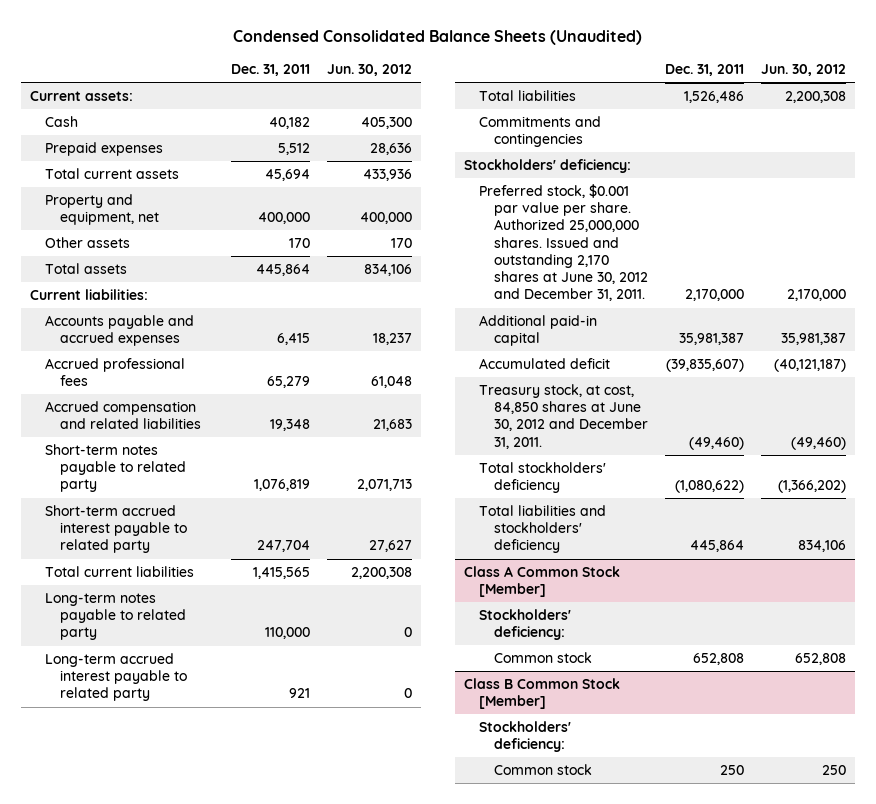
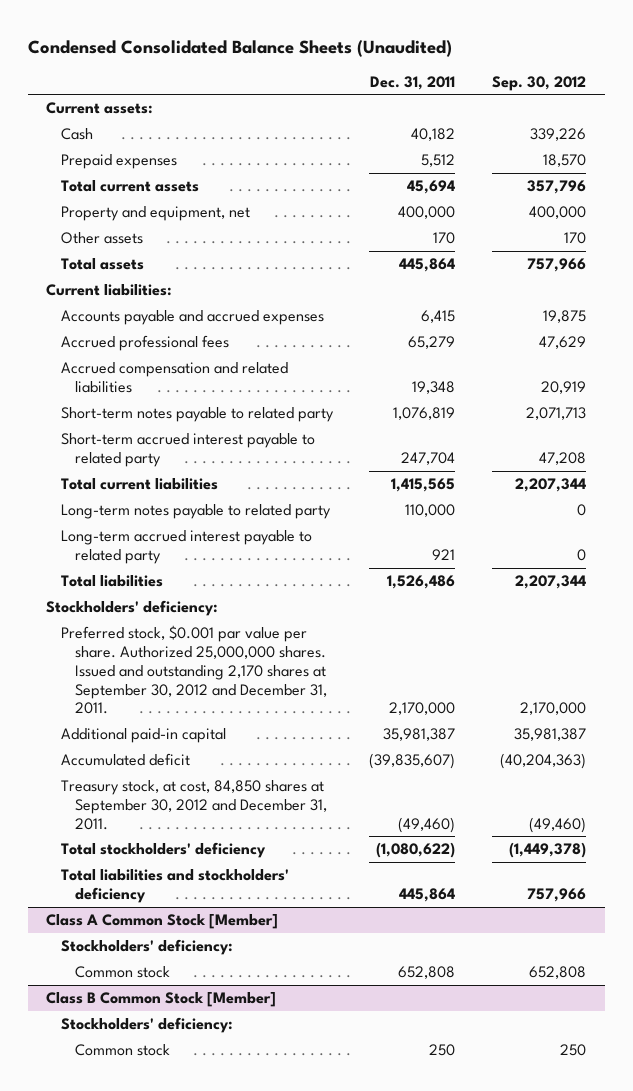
[327,64,413,77] Jun. 30, 2012 -> none
none -> [492,75,587,91] Sep. 30, 2012
[478,115,601,148] Commitments and contingencies -> none
[478,183,648,302] Preferred stock, $0.001 par value per share. Authorized 25,000,000 shares. Issued and outstanding 2,170 shares at June 30, 2012 and December 31, 2011. -> [60,625,327,715] Preferred stock, $0.001 par value per share. Authorized 25,000,000 shares. Issued and outstanding 2,170 shares at September 30, 2012 and December 31, 2011.
[478,383,648,449] Treasury stock, at cost, 84,850 shares at June 30, 2012 and December 31, 2011. -> [60,780,327,830] Treasury stock, at cost, 84,850 shares at September 30, 2012 and December 31, 2011.

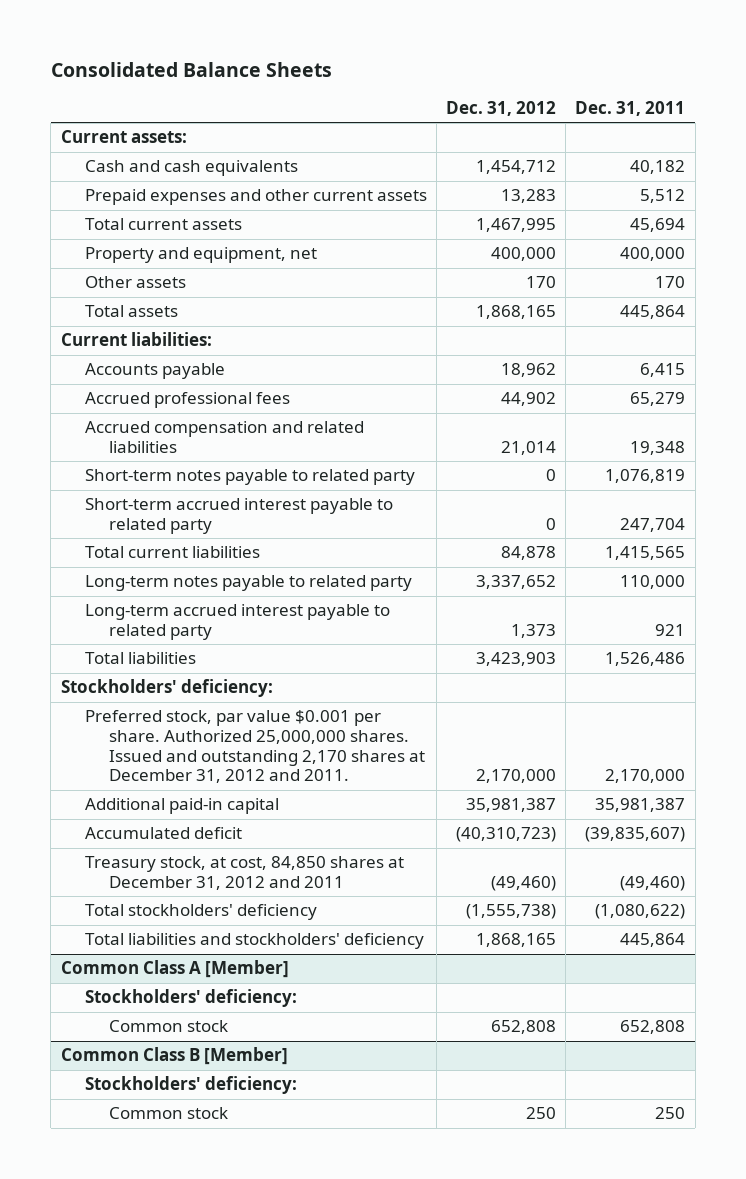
[27,39,452,57] Condensed Consolidated Balance Sheets (Unaudited) -> [50,62,332,78] Consolidated Balance Sheets
[492,75,587,91] Sep. 30, 2012 -> none
none -> [446,101,557,117] Dec. 31, 2012
[60,128,93,141] Cash -> [84,160,298,177] Cash and cash equivalents
[60,154,177,170] Prepaid expenses -> [84,189,427,206] Prepaid expenses and other current assets
[60,310,324,326] Accounts payable and accrued expenses -> [84,363,225,380] Accounts payable
[60,625,327,715] Preferred stock, $0.001 par value per share. Authorized 25,000,000 shares. Issued and outstanding 2,170 shares at September 30, 2012 and December 31, 2011. -> [84,710,425,784] Preferred stock, par value $0.001 per share. Authorized 25,000,000 shares. Issued and outstanding 2,170 shares at December 31, 2012 and 2011.
[60,780,327,830] Treasury stock, at cost, 84,850 shares at September 30, 2012 and December 31, 2011. -> [84,856,404,891] Treasury stock, at cost, 84,850 shares at December 31, 2012 and 2011
[46,914,279,930] Class A Common Stock [Member] -> [60,960,289,979] Common Class A [Member]
[46,992,277,1008] Class B Common Stock [Member] -> [60,1047,288,1066] Common Class B [Member]

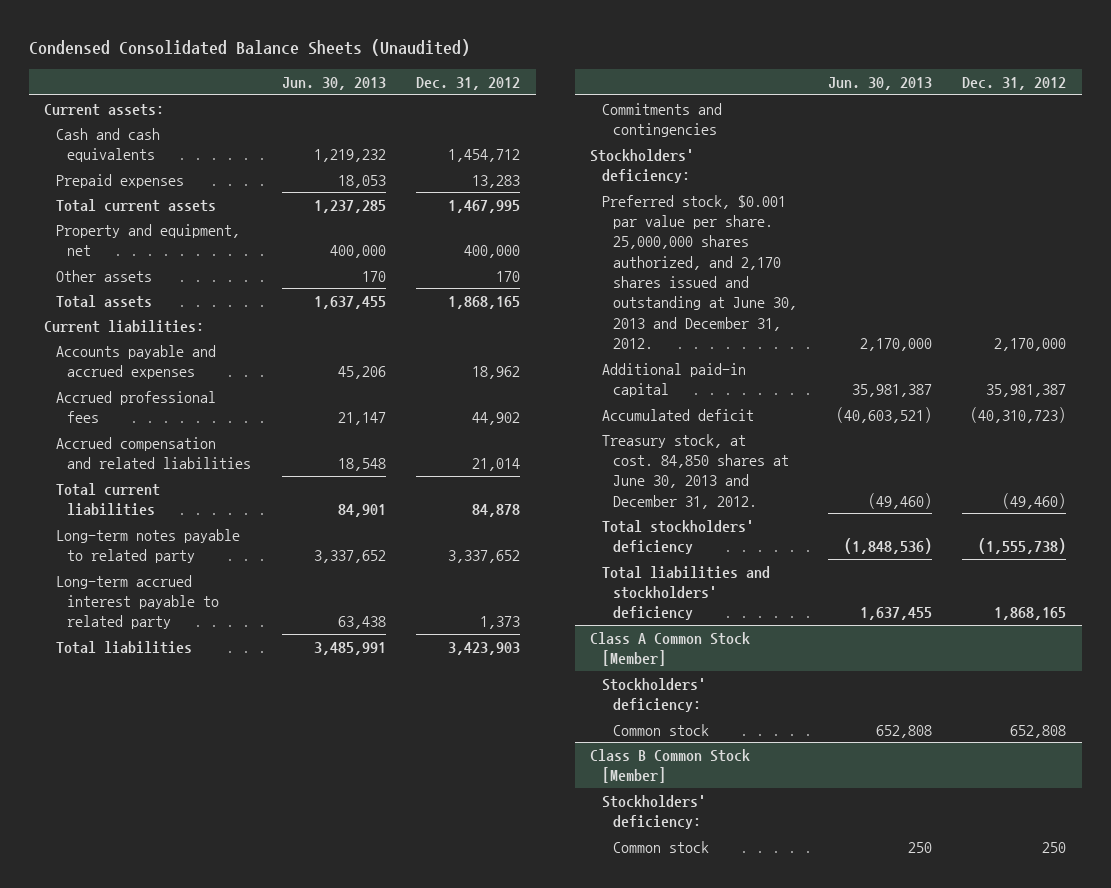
[50,62,332,78] Consolidated Balance Sheets -> [28,39,470,57] Condensed Consolidated Balance Sheets (Unaudited)
[575,101,686,117] Dec. 31, 2011 -> none
none -> [281,76,386,90] Jun. 30, 2013
[84,189,427,206] Prepaid expenses and other current assets -> [55,173,184,188] Prepaid expenses
[84,363,225,380] Accounts payable -> [55,344,216,380] Accounts payable and accrued expenses
[84,469,415,486] Short-term notes payable to related party -> none
[84,498,393,535] Short-term accrued interest payable to related party -> none
none -> [601,102,722,138] Commitments and contingencies
[84,710,425,784] Preferred stock, par value $0.001 per share. Authorized 25,000,000 shares. Issued and outstanding 2,170 shares at December 31, 2012 and 2011. -> [601,194,798,350] Preferred stock, $0.001 par value per share. 25,000,000 shares authorized, and 2,170 shares issued and outstanding at June 30, 2013 and December 31, 2012.
[84,856,404,891] Treasury stock, at cost, 84,850 shares at December 31, 2012 and 2011 -> [601,433,790,509] Treasury stock, at cost. 84,850 shares at June 30, 2013 and December 31, 2012.
[60,960,289,979] Common Class A [Member] -> [590,631,751,667] Class A Common Stock [Member]
[60,1047,288,1066] Common Class B [Member] -> [590,748,751,784] Class B Common Stock [Member]

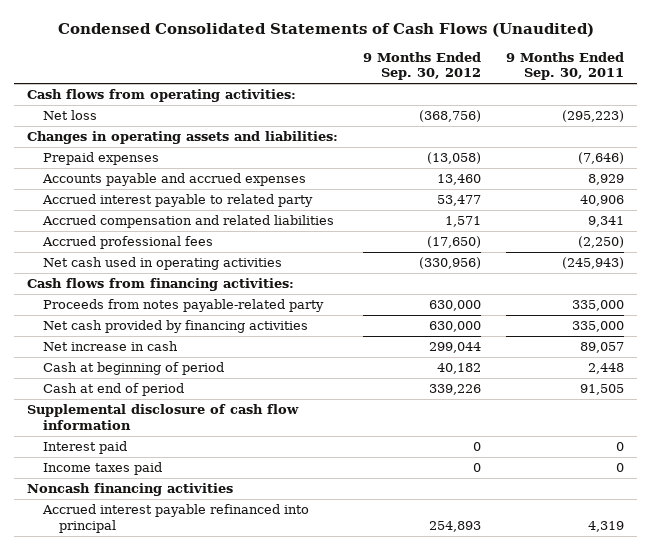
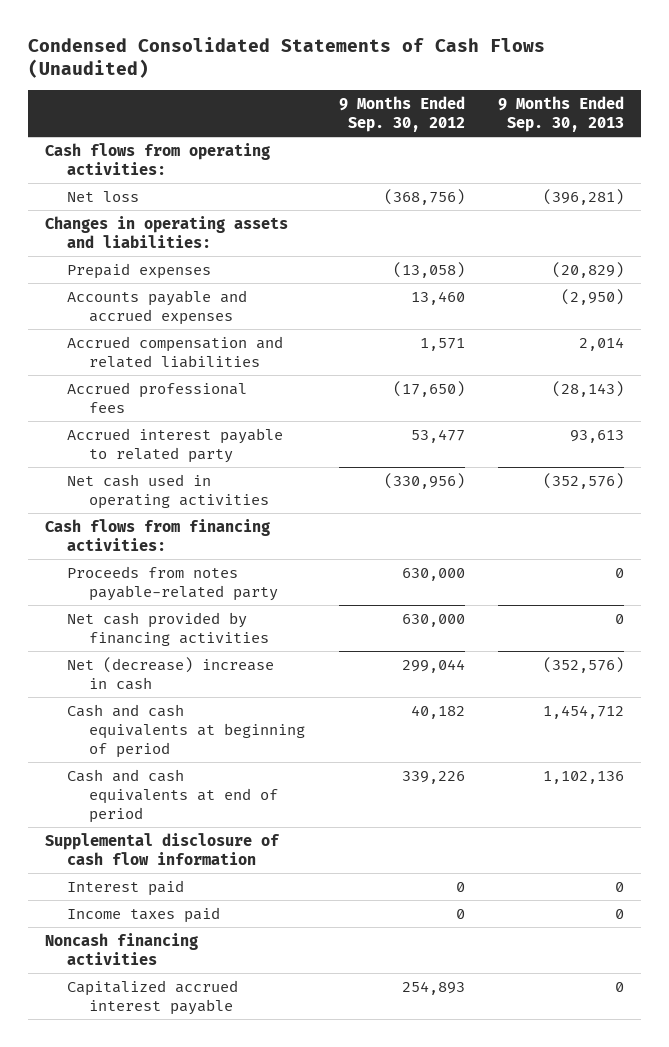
[506,52,625,81] 9 Months Ended Sep. 30, 2011 -> none
none -> [498,96,625,132] 9 Months Ended Sep. 30, 2013
[42,194,314,208] Accrued interest payable to related party -> [67,427,284,463] Accrued interest payable to related party
[43,341,179,352] Net increase in cash -> [67,656,275,690] Net (decrease) increase in cash
[43,362,225,376] Cash at beginning of period -> [67,703,306,758] Cash and cash equivalents at beginning of period
[43,383,185,397] Cash at end of period -> [67,768,279,823] Cash and cash equivalents at end of period
[42,504,310,533] Accrued interest payable refinanced into principal -> [67,979,239,1015] Capitalized accrued interest payable

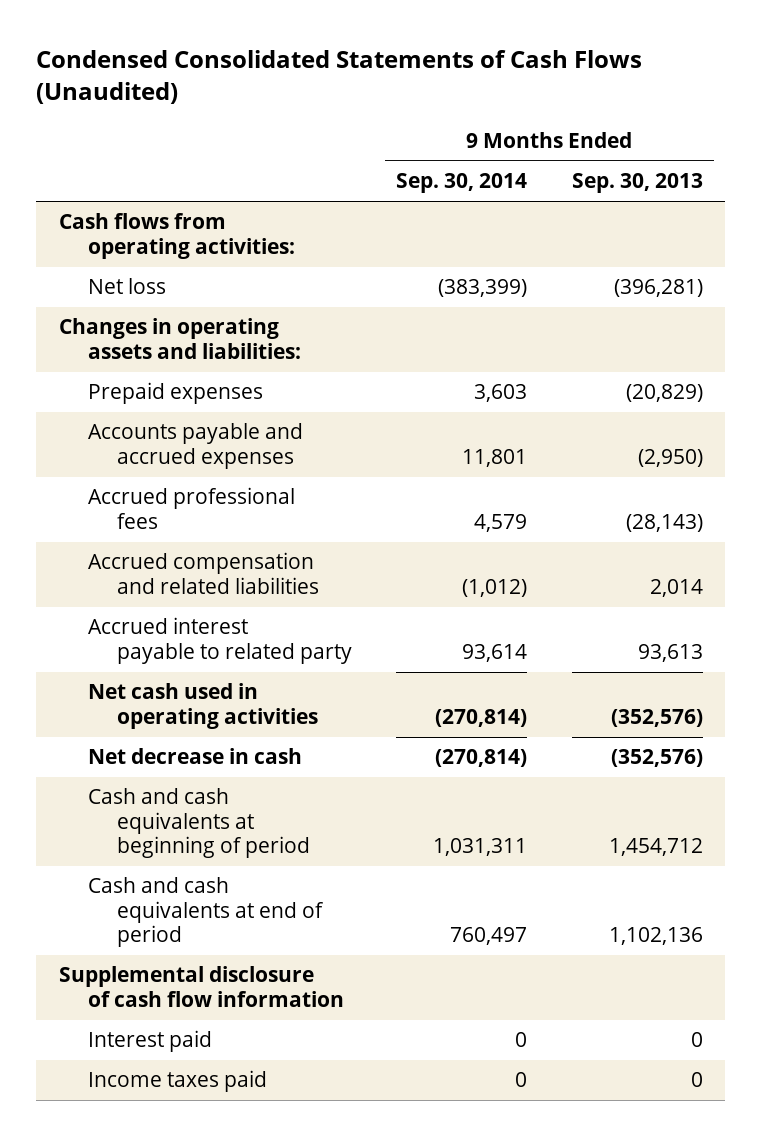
[338,96,465,132] 9 Months Ended Sep. 30, 2012 -> none
none -> [396,173,528,194] Sep. 30, 2014
[67,335,284,368] Accrued compensation and related liabilities -> [87,552,320,594] Accrued compensation and related liabilities
[44,518,270,551] Cash flows from financing activities: -> none
[67,565,279,601] Proceeds from notes payable-related party -> none
[67,611,270,646] Net cash provided by financing activities -> none
[67,656,275,690] Net (decrease) increase in cash -> [87,748,302,765] Net decrease in cash
[44,932,198,965] Noncash financing activities -> none
[67,979,239,1015] Capitalized accrued interest payable -> none

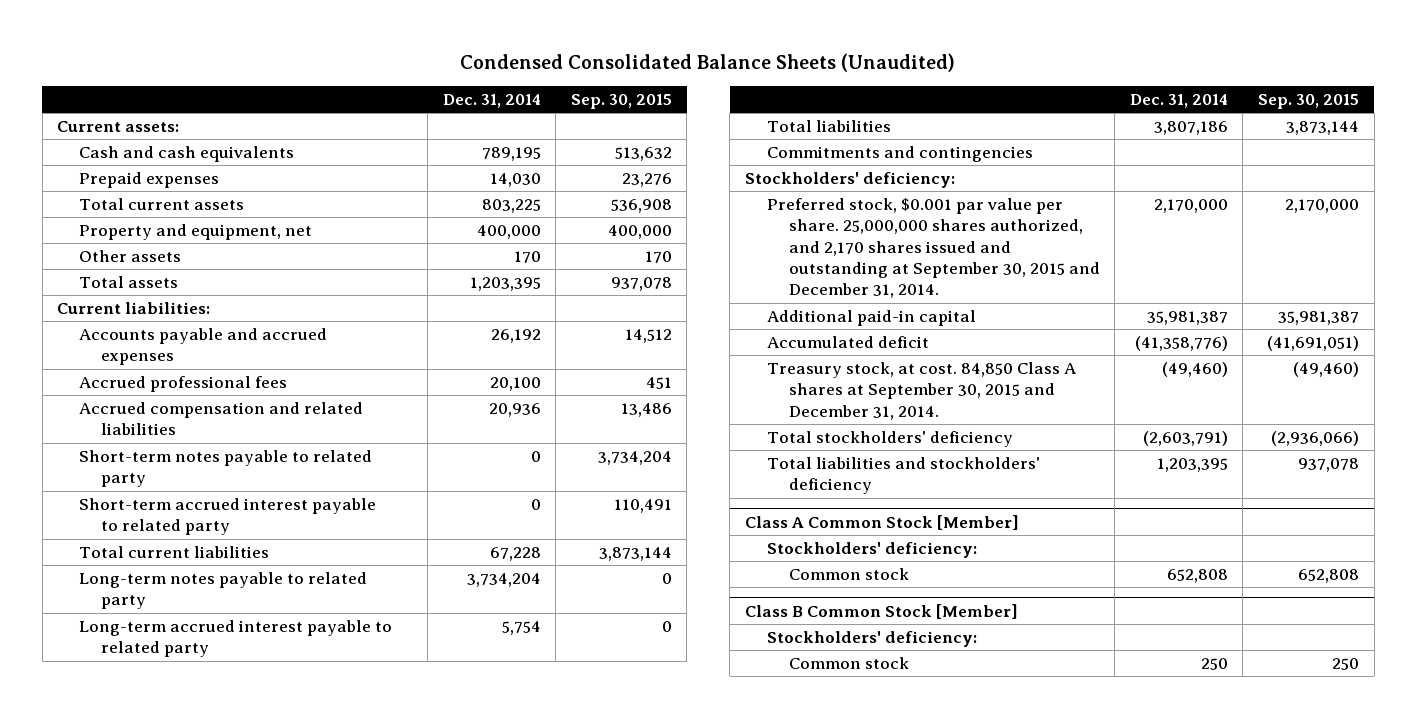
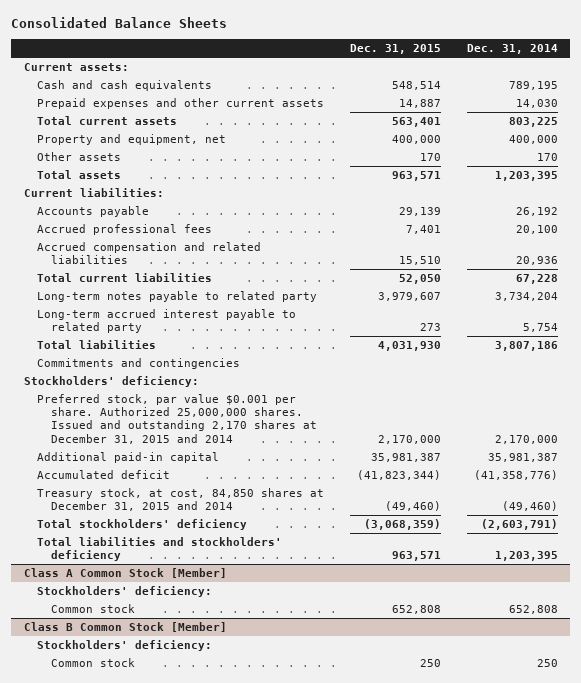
[460,52,956,72] Condensed Consolidated Balance Sheets (Unaudited) -> [11,17,228,29] Consolidated Balance Sheets
[570,94,672,110] Sep. 30, 2015 -> none
none -> [349,44,441,55] Dec. 31, 2015
[79,172,220,189] Prepaid expenses -> [37,98,325,110] Prepaid expenses and other current assets
[79,328,328,366] Accounts payable and accrued expenses -> [37,206,150,218] Accounts payable
[79,450,373,488] Short-term notes payable to related party -> none
[79,498,377,536] Short-term accrued interest payable to related party -> none
[766,198,1100,299] Preferred stock, $0.001 par value per share. 25,000,000 shares authorized, and 2,170 shares issued and outstanding at September 30, 2015 and December 31, 2014. -> [37,394,317,444] Preferred stock, par value $0.001 per share. Authorized 25,000,000 shares. Issued and outstanding 2,170 shares at December 31, 2015 and 2014
[766,362,1076,420] Treasury stock, at cost. 84,850 Class A shares at September 30, 2015 and December 31, 2014. -> [37,488,325,512] Treasury stock, at cost, 84,850 shares at December 31, 2015 and 2014

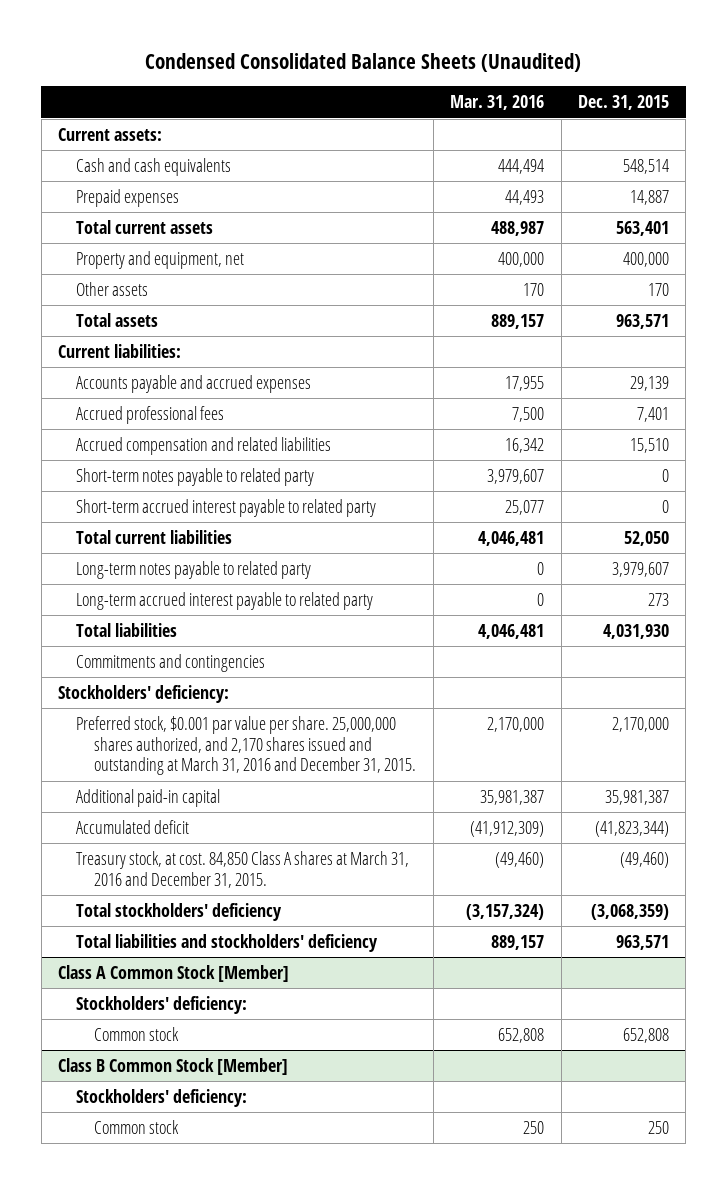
[11,17,228,29] Consolidated Balance Sheets -> [145,52,582,72] Condensed Consolidated Balance Sheets (Unaudited)
[466,44,558,55] Dec. 31, 2014 -> none
none -> [450,95,545,111] Mar. 31, 2016
[37,98,325,110] Prepaid expenses and other current assets -> [76,189,180,208] Prepaid expenses
[37,206,150,218] Accounts payable -> [76,375,312,394] Accounts payable and accrued expenses
none -> [76,468,315,487] Short-term notes payable to related party
none -> [76,499,377,518] Short-term accrued interest payable to related party
[37,394,317,444] Preferred stock, par value $0.001 per share. Authorized 25,000,000 shares. Issued and outstanding 2,170 shares at December 31, 2015 and 2014 -> [76,716,417,776] Preferred stock, $0.001 par value per share. 25,000,000 shares authorized, and 2,170 shares issued and outstanding at March 31, 2016 and December 31, 2015.
[37,488,325,512] Treasury stock, at cost, 84,850 shares at December 31, 2015 and 2014 -> [76,851,410,888] Treasury stock, at cost. 84,850 Class A shares at March 31, 2016 and December 31, 2015.

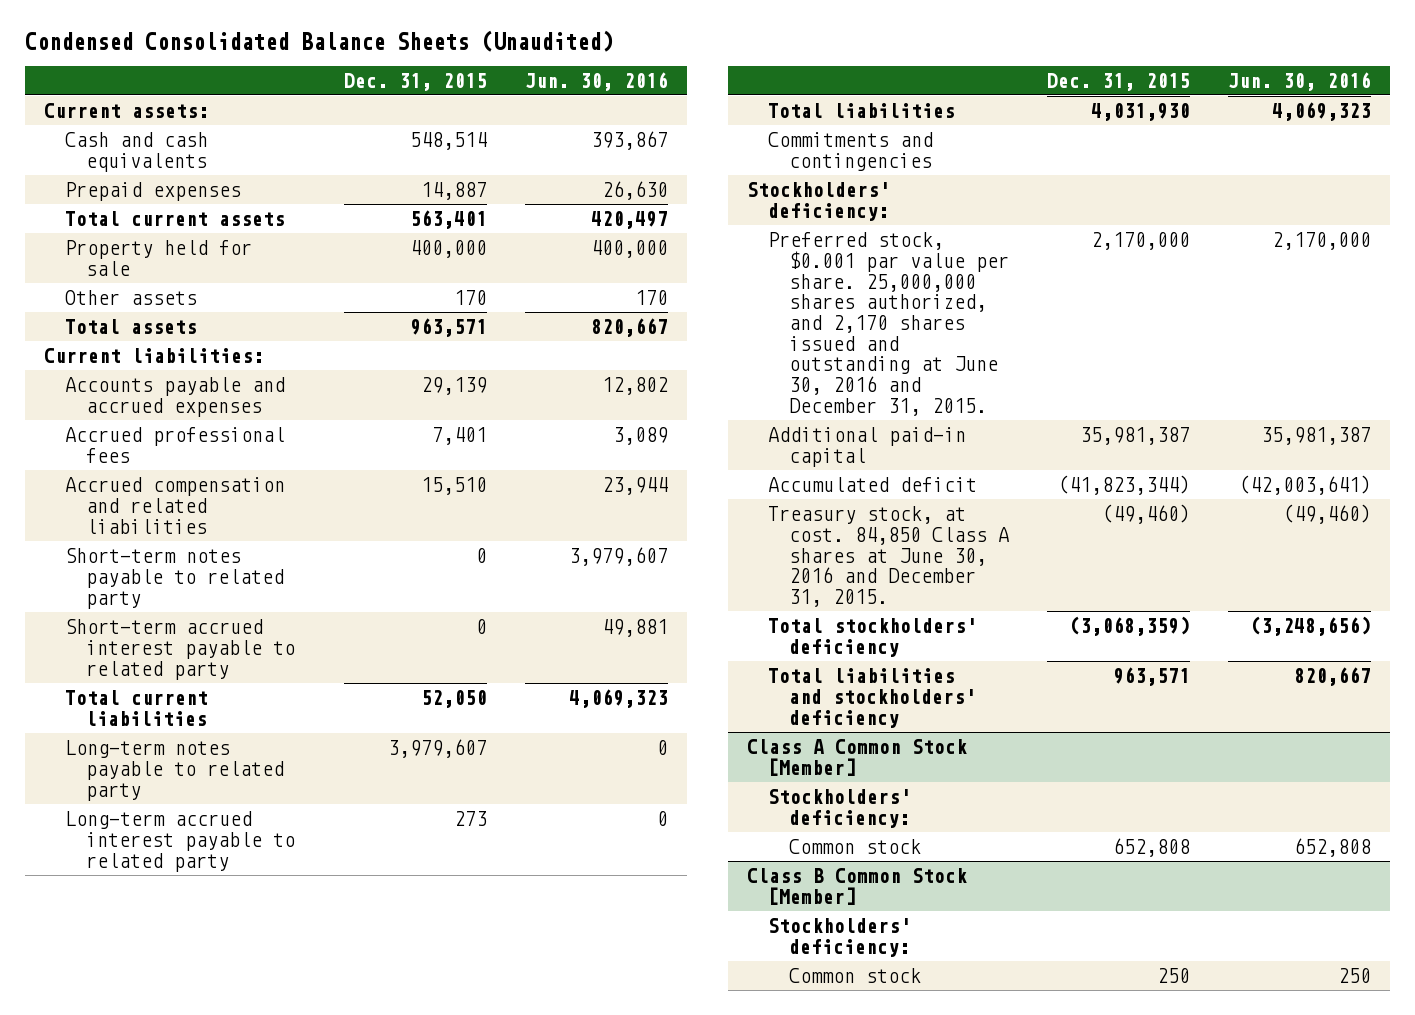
[450,95,545,111] Mar. 31, 2016 -> none
none -> [525,71,669,91] Jun. 30, 2016
[76,251,245,270] Property and equipment, net -> none
none -> [65,240,253,276] Property held for sale
[76,716,417,776] Preferred stock, $0.001 par value per share. 25,000,000 shares authorized, and 2,170 shares issued and outstanding at March 31, 2016 and December 31, 2015. -> [767,232,1010,416] Preferred stock, $0.001 par value per share. 25,000,000 shares authorized, and 2,170 shares issued and outstanding at June 30, 2016 and December 31, 2015.
[76,851,410,888] Treasury stock, at cost. 84,850 Class A shares at March 31, 2016 and December 31, 2015. -> [767,506,1010,608] Treasury stock, at cost. 84,850 Class A shares at June 30, 2016 and December 31, 2015.

